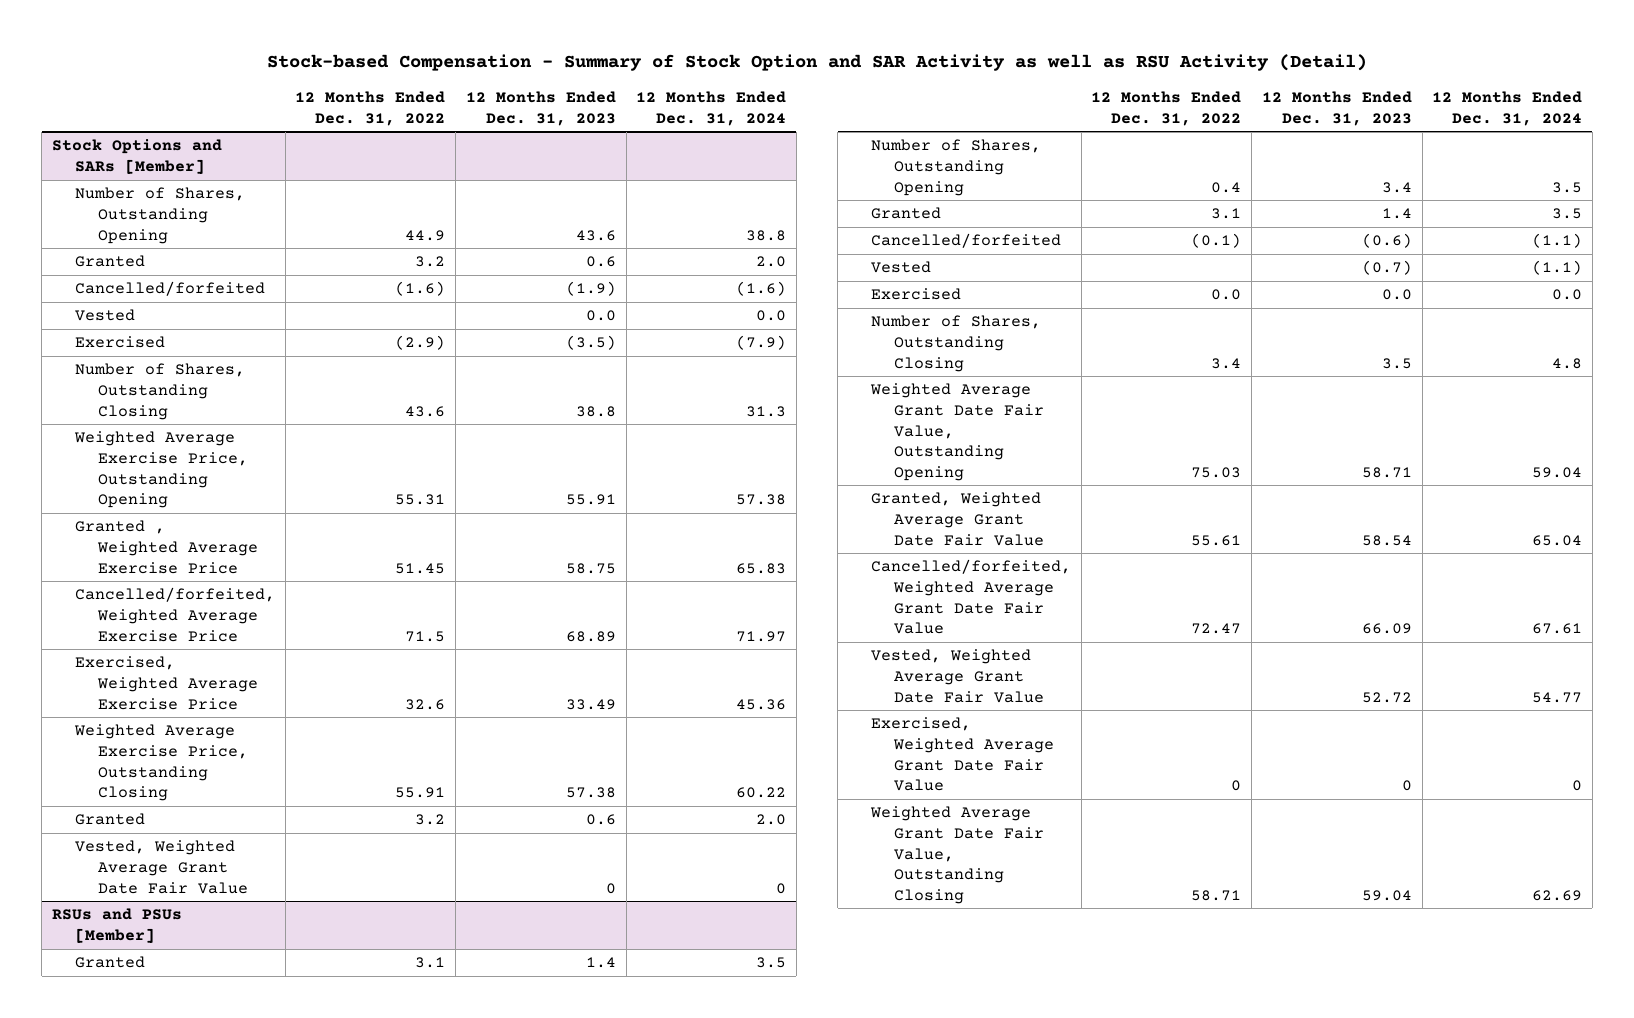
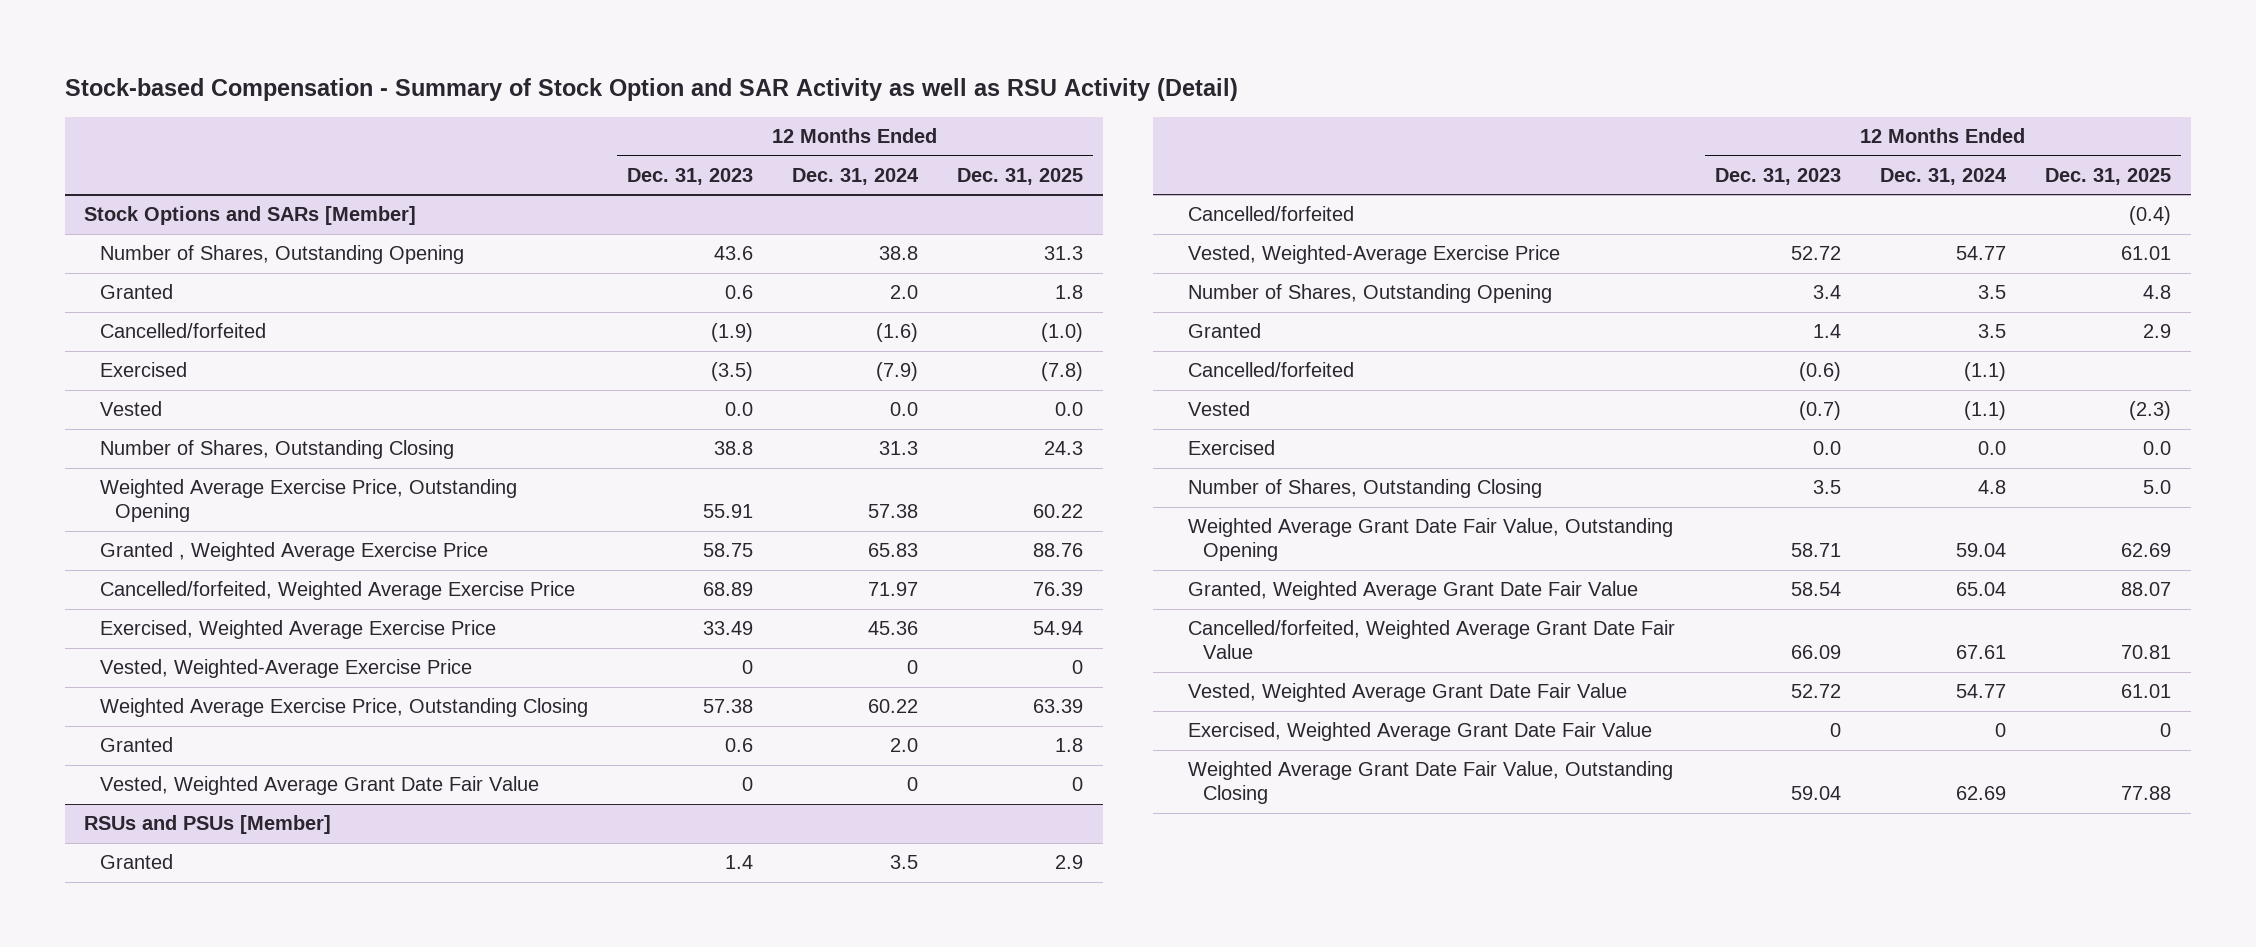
[295,91,446,126] 12 Months Ended Dec. 31, 2022 -> none
none -> [957,167,1084,185] Dec. 31, 2025
[74,309,135,322] Vested -> [99,401,162,417] Vested
none -> [99,659,472,679] Vested, Weighted-Average Exercise Price
none -> [1188,206,1355,222] Cancelled/forfeited
none -> [1188,245,1561,265] Vested, Weighted-Average Exercise Price

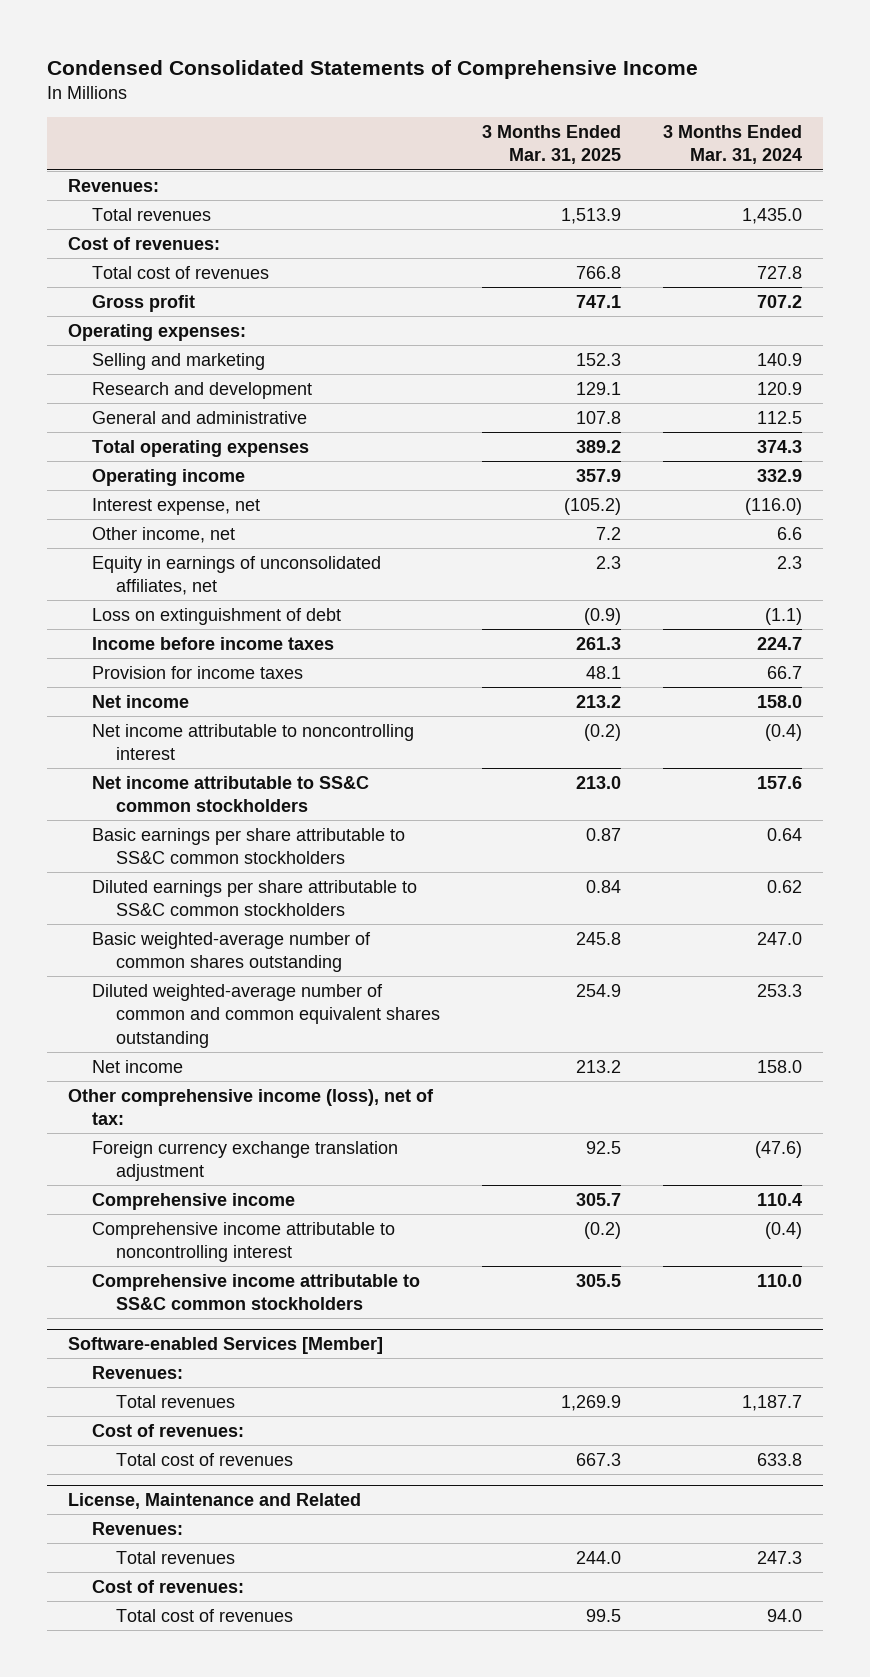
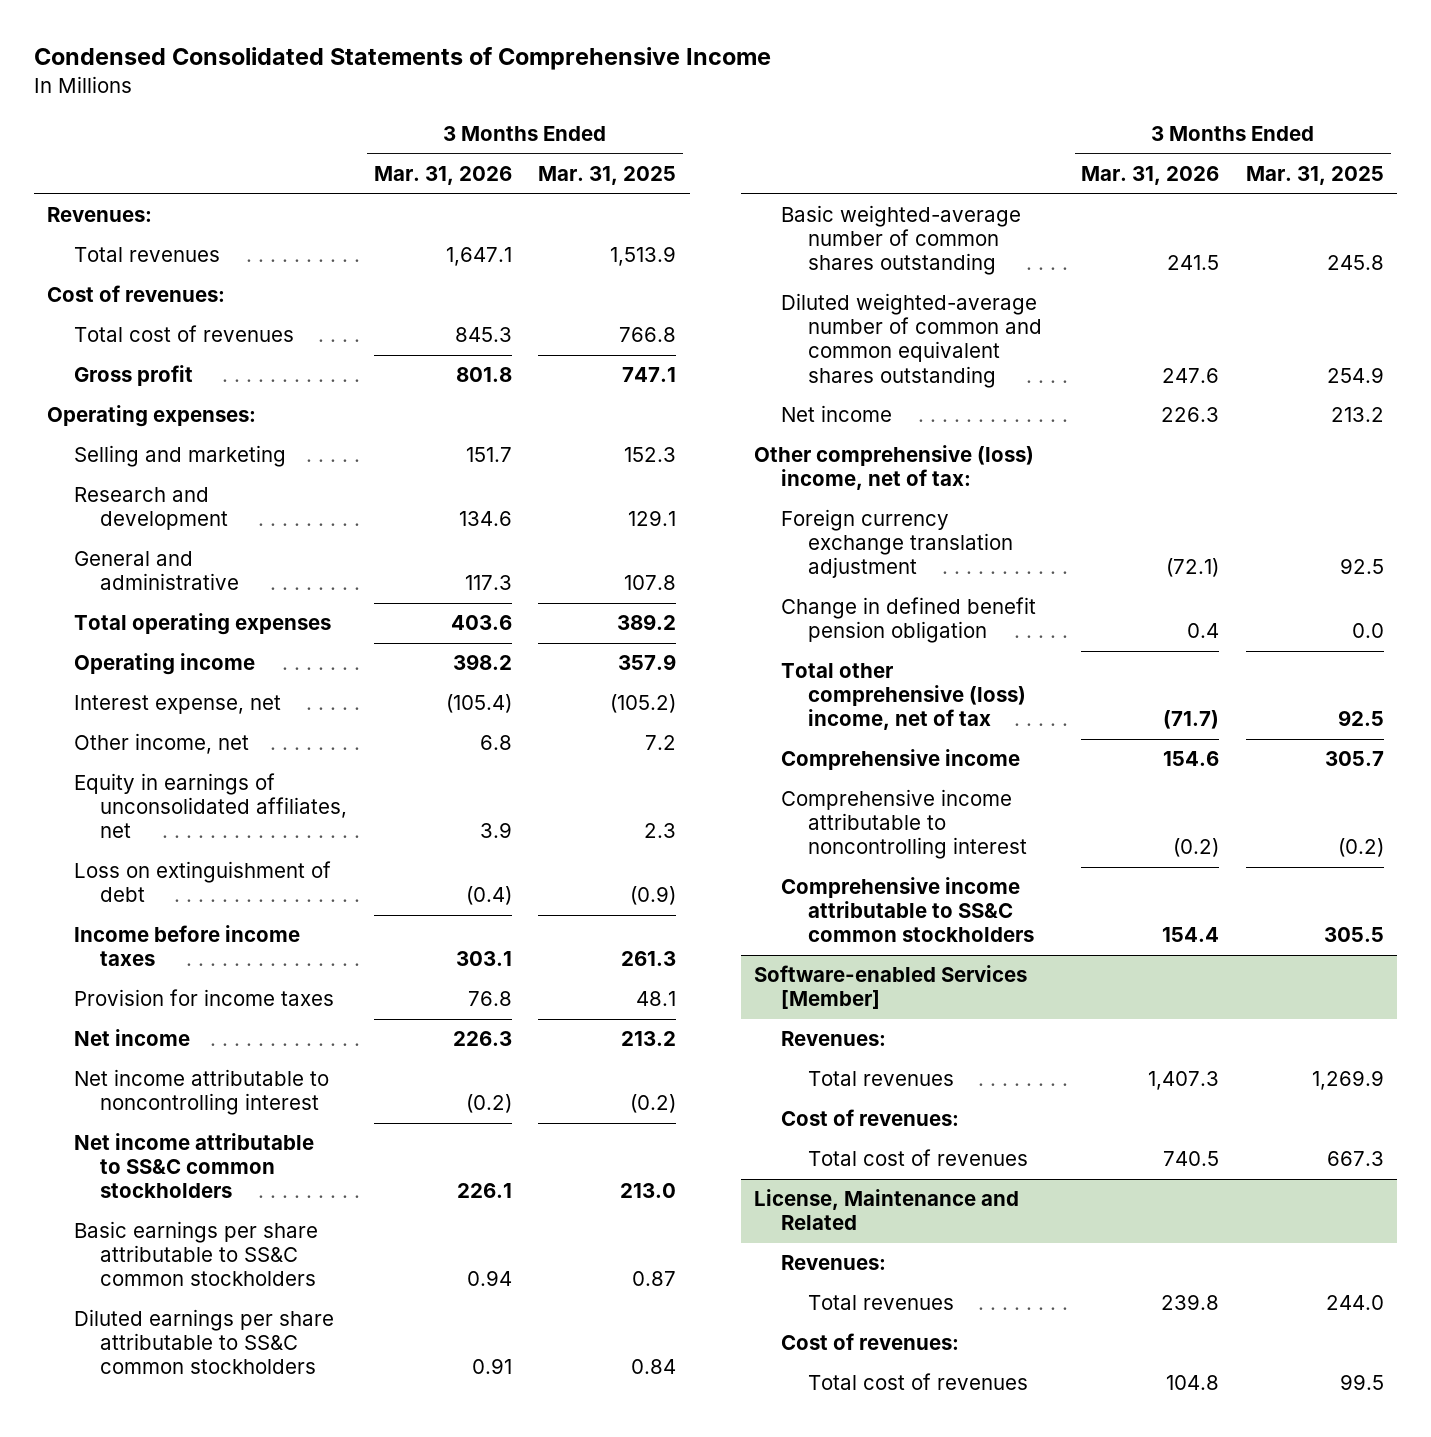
[662,124,802,165] 3 Months Ended Mar. 31, 2024 -> none
none -> [373,166,512,186] Mar. 31, 2026
[67,1088,434,1126] Other comprehensive income (loss), net of tax: -> [754,445,1035,491] Other comprehensive (loss) income, net of tax:
none -> [781,597,1037,644] Change in defined benefit pension obligation
none -> [781,663,1026,731] Total other comprehensive (loss) income, net of tax

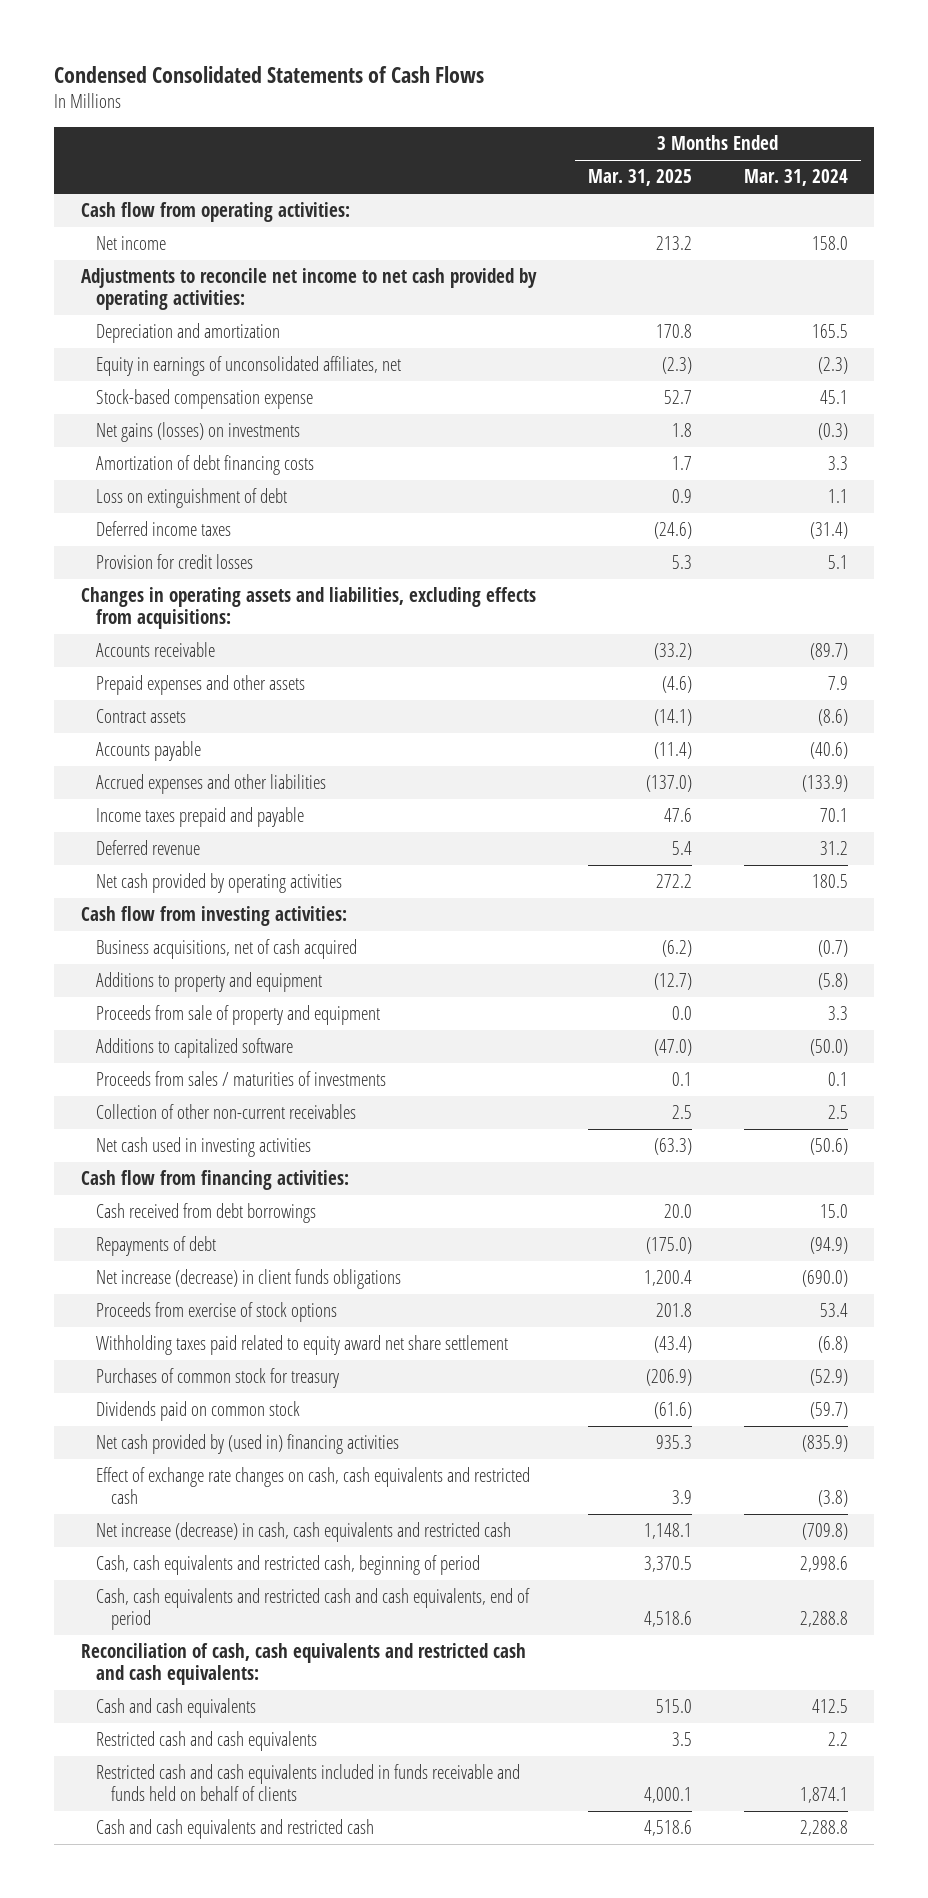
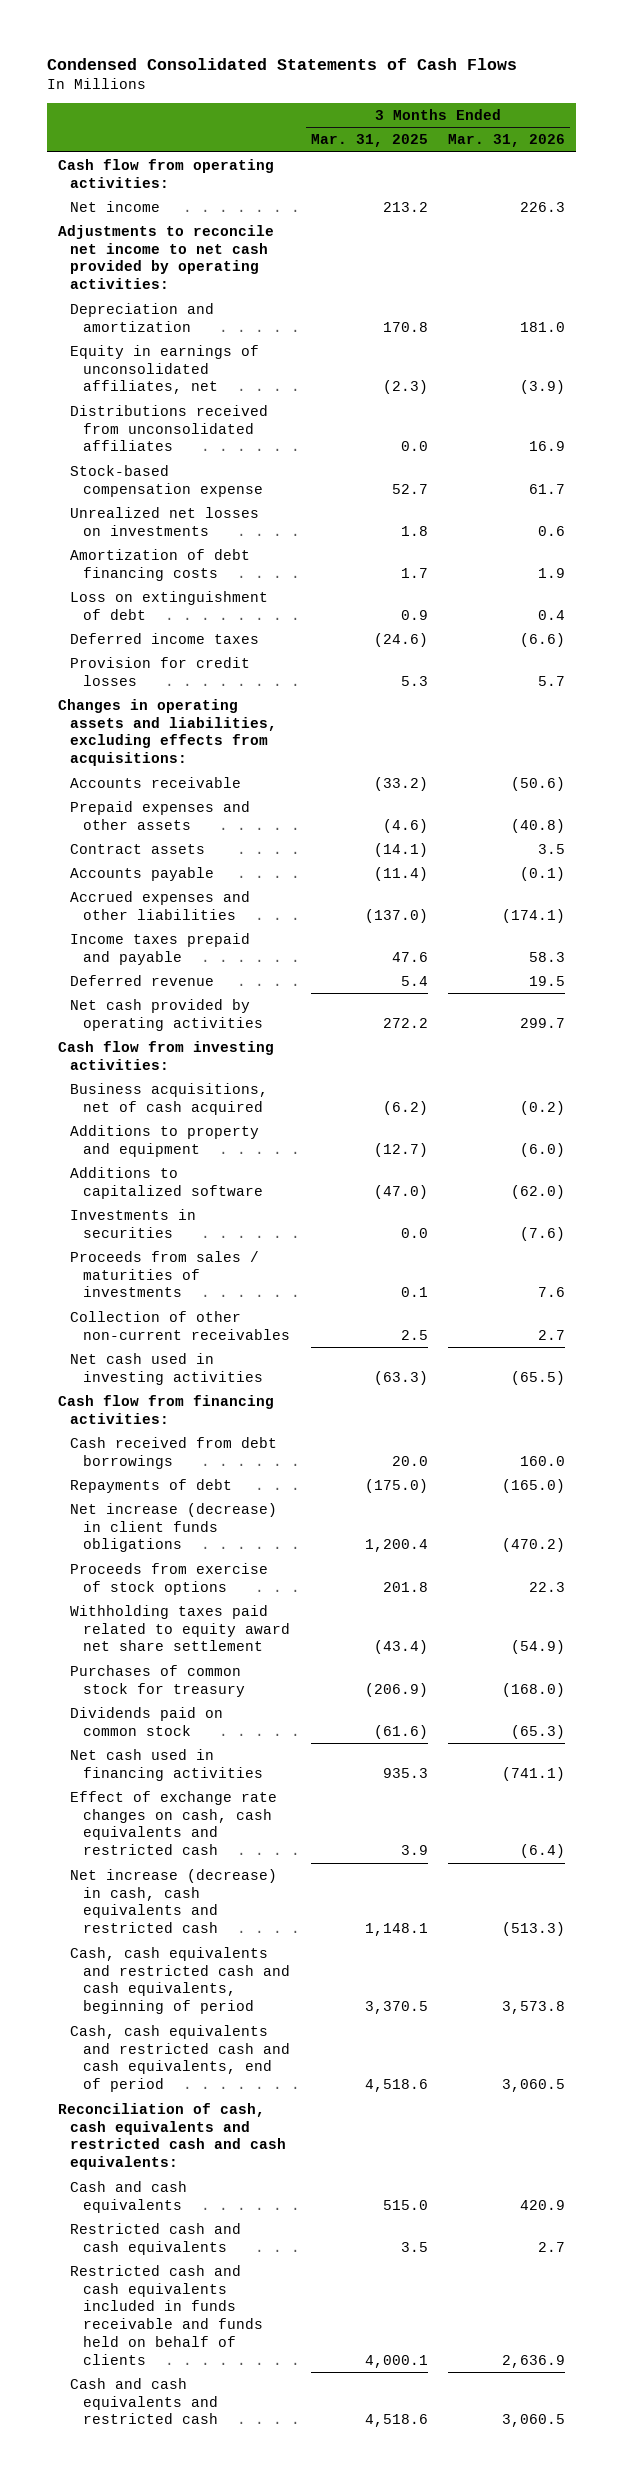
[743,169,848,187] Mar. 31, 2024 -> none
none -> [448,134,566,148] Mar. 31, 2026
none -> [70,404,269,452] Distributions received from unconsolidated affiliates
[95,422,300,443] Net gains (losses) on investments -> [70,506,260,536] Unrealized net losses on investments
[95,1005,380,1026] Proceeds from sale of property and equipment -> none
none -> [70,1208,197,1238] Investments in securities
[95,1434,399,1455] Net cash provided by (used in) financing activities -> [70,1748,264,1781] Net cash used in financing activities
[95,1555,480,1576] Cash, cash equivalents and restricted cash, beginning of period -> [70,1946,291,2015] Cash, cash equivalents and restricted cash and cash equivalents, beginning of period

